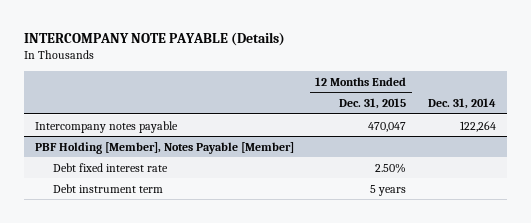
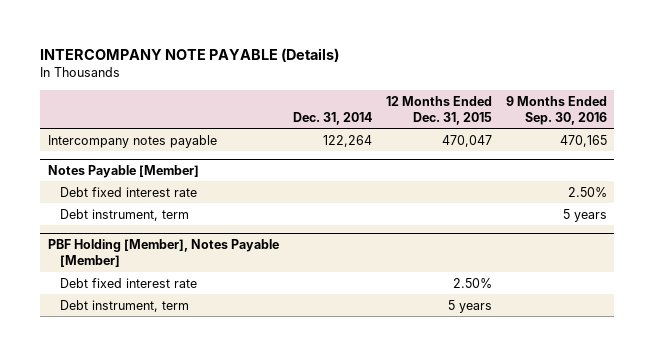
none -> [505,95,607,125] 9 Months Ended Sep. 30, 2016
none -> [47,164,199,178] Notes Payable [Member]
none -> [60,186,198,197] Debt fixed interest rate
none -> [60,208,190,221] Debt instrument, term
[52,183,163,193] Debt instrument term -> [60,299,190,312] Debt instrument, term

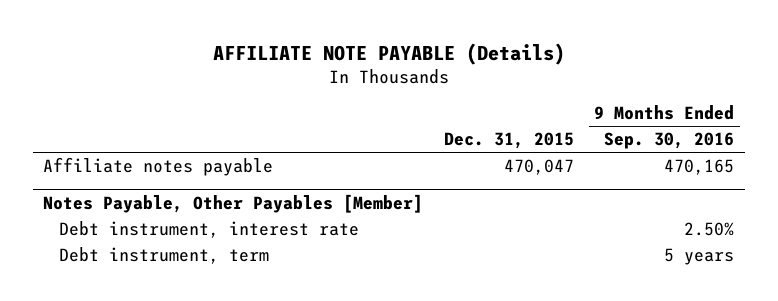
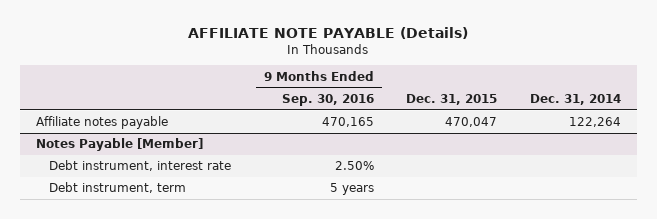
none -> [529,93,621,105] Dec. 31, 2014
[43,194,424,214] Notes Payable, Other Payables [Member] -> [35,138,203,152] Notes Payable [Member]

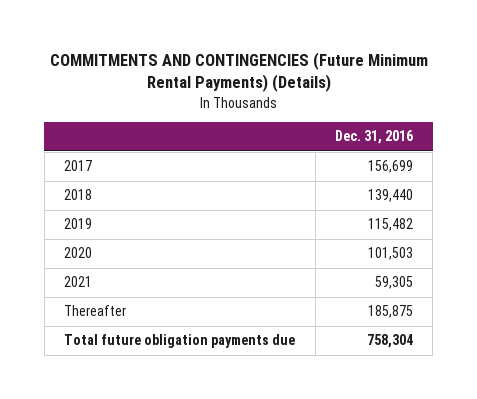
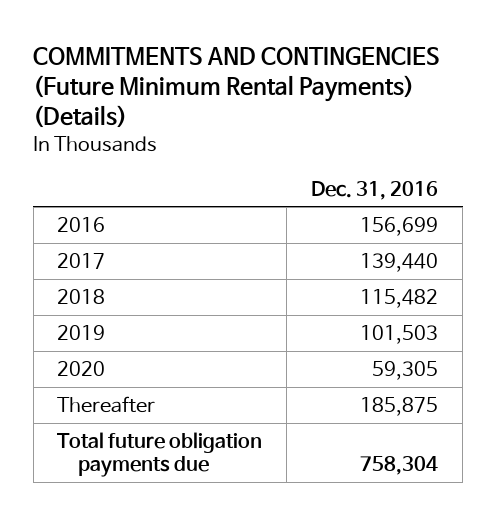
[64,276,93,288] 2021 -> none
none -> [57,216,106,232] 2016
[368,160,414,174] 156,699 -> [360,252,439,272] 139,440
[368,189,414,203] 139,440 -> [360,288,439,308] 115,482
[368,218,414,232] 115,482 -> [360,324,439,344] 101,503
[368,247,414,261] 101,503 -> [372,360,439,380] 59,305

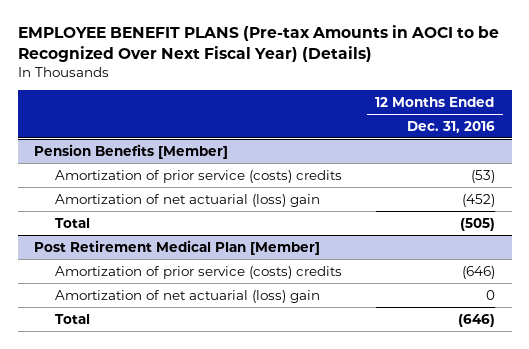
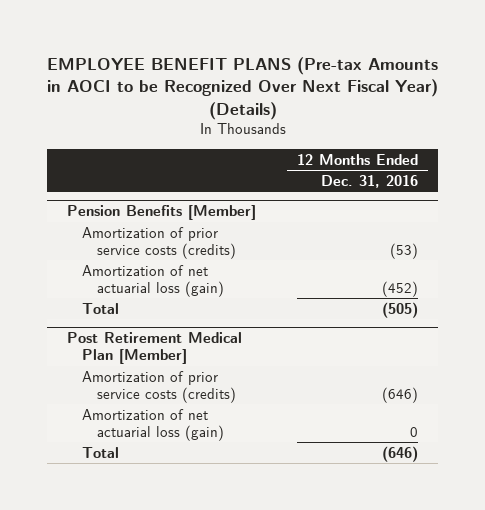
[55,169,343,183] Amortization of prior service (costs) credits -> [81,226,236,259] Amortization of prior service costs (credits)
[55,193,321,207] Amortization of net actuarial (loss) gain -> [81,264,224,297] Amortization of net actuarial loss (gain)
[55,265,343,279] Amortization of prior service (costs) credits -> [81,370,236,403] Amortization of prior service costs (credits)
[55,289,321,303] Amortization of net actuarial (loss) gain -> [81,408,224,441] Amortization of net actuarial loss (gain)

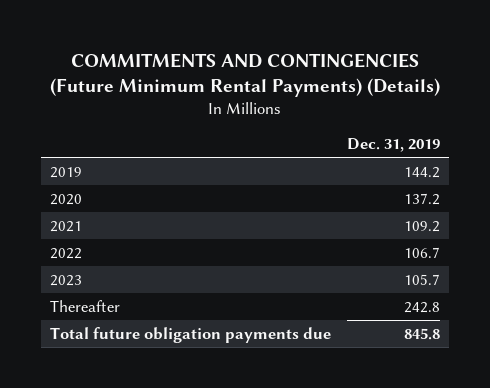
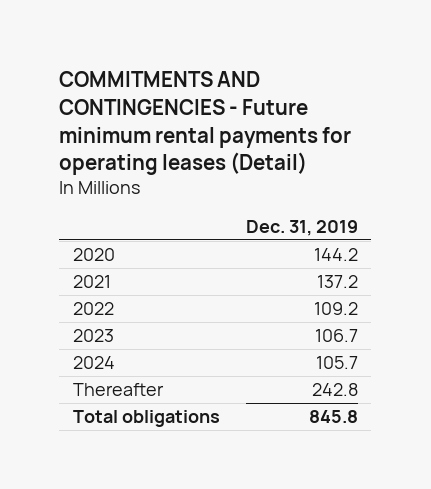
[50,52,441,98] COMMITMENTS AND CONTINGENCIES (Future Minimum Rental Payments) (Details) -> [59,71,352,176] COMMITMENTS AND CONTINGENCIES - Future minimum rental payments for operating leases (Detail)
[49,166,82,178] 2019 -> [72,248,115,262] 2020
[49,193,82,205] 2020 -> [72,275,111,289] 2021
[49,220,82,232] 2021 -> [72,302,114,316] 2022
[49,247,82,259] 2022 -> [72,329,114,343] 2023
[49,274,82,286] 2023 -> [72,356,115,370] 2024
[49,326,331,343] Total future obligation payments due -> [72,410,220,428] Total obligations

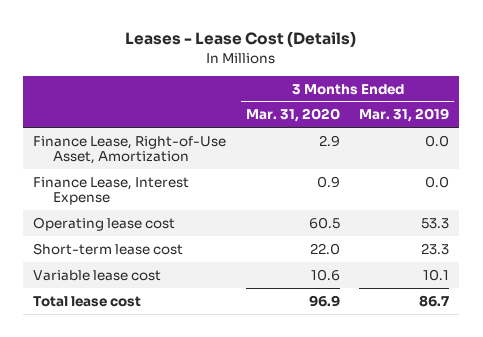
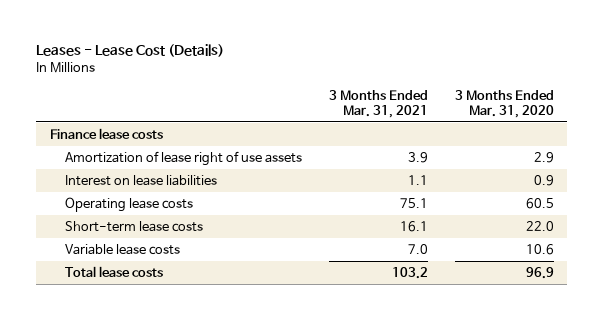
[359,108,450,123] Mar. 31, 2019 -> none
none -> [328,89,428,118] 3 Months Ended Mar. 31, 2021
none -> [49,127,163,139] Finance lease costs
[33,135,227,165] Finance Lease, Right-of-Use Asset, Amortization -> [64,150,302,166] Amortization of lease right of use assets
[33,176,190,206] Finance Lease, Interest Expense -> [64,174,217,186] Interest on lease liabilities
[33,216,176,231] Operating lease cost -> [64,196,193,212] Operating lease costs
[33,242,184,255] Short-term lease cost -> [64,220,203,232] Short-term lease costs
[33,269,162,281] Variable lease cost -> [64,243,180,255] Variable lease costs
[33,295,142,307] Total lease cost -> [64,265,163,277] Total lease costs

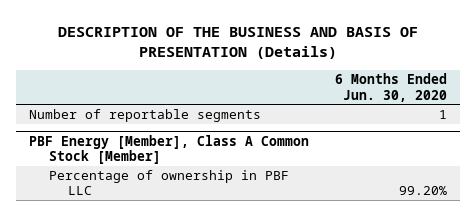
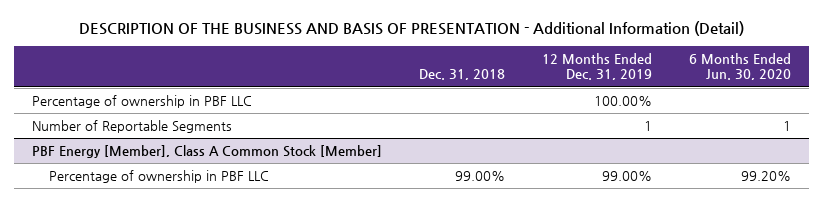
[58,26,419,60] DESCRIPTION OF THE BUSINESS AND BASIS OF PRESENTATION (Details) -> [79,21,745,37] DESCRIPTION OF THE BUSINESS AND BASIS OF PRESENTATION - Additional Information (Detail)
none -> [418,69,505,81] Dec. 31, 2018
none -> [541,53,652,81] 12 Months Ended Dec. 31, 2019
none -> [32,95,253,109] Percentage of ownership in PBF LLC
[29,109,262,123] Number of reportable segments -> [32,120,233,134] Number of Reportable Segments

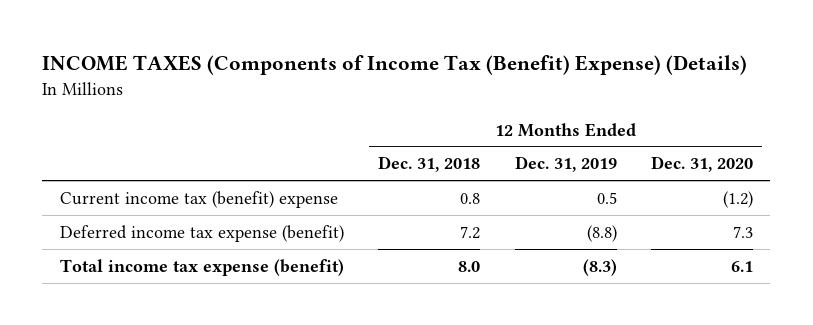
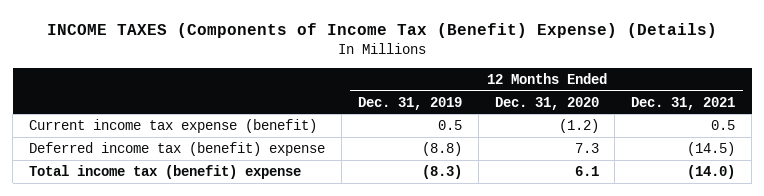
[378,156,481,173] Dec. 31, 2018 -> none
none -> [631,96,736,110] Dec. 31, 2021
[59,190,338,208] Current income tax (benefit) expense -> [29,119,318,134] Current income tax expense (benefit)
[59,224,344,242] Deferred income tax expense (benefit) -> [29,142,326,157] Deferred income tax (benefit) expense
[59,258,344,276] Total income tax expense (benefit) -> [29,165,302,180] Total income tax (benefit) expense

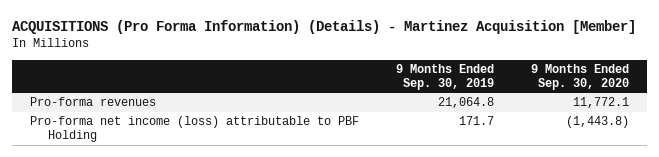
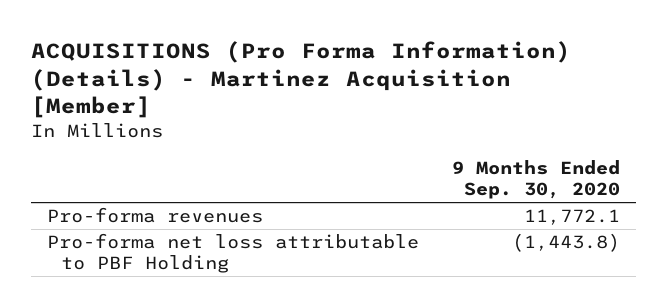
[395,63,494,91] 9 Months Ended Sep. 30, 2019 -> none
[30,116,360,143] Pro-forma net income (loss) attributable to PBF Holding -> [47,233,420,274] Pro-forma net loss attributable to PBF Holding

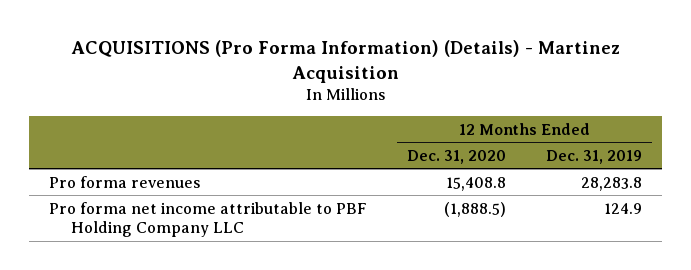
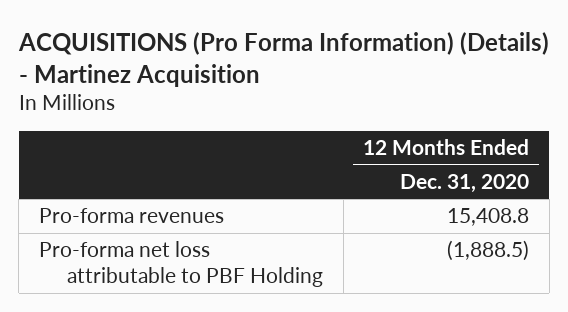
[546,149,643,164] Dec. 31, 2019 -> none
[49,175,201,188] Pro forma revenues -> [38,208,224,224] Pro-forma revenues
[49,201,368,238] Pro forma net income attributable to PBF Holding Company LLC -> [38,241,324,288] Pro-forma net loss attributable to PBF Holding

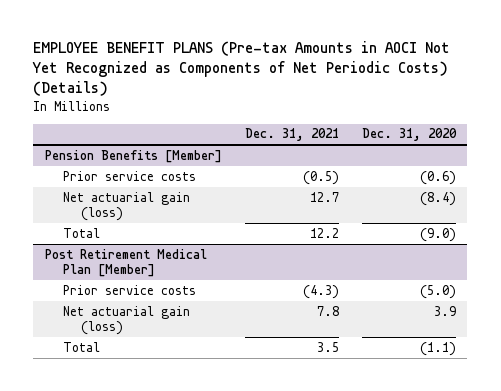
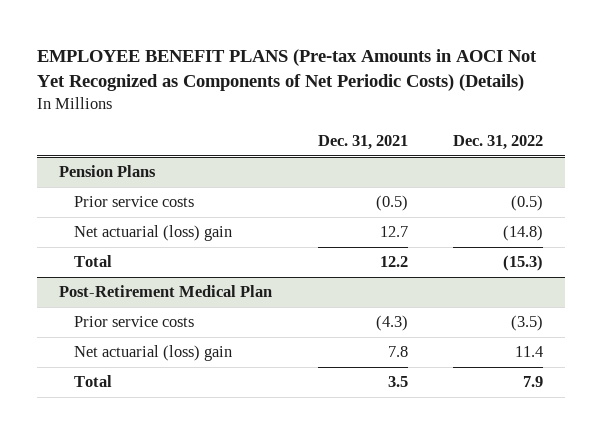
[361,128,457,142] Dec. 31, 2020 -> none
none -> [452,134,543,150] Dec. 31, 2022
[44,149,222,163] Pension Benefits [Member] -> [59,165,157,178] Pension Plans
[62,191,190,222] Net actuarial gain (loss) -> [74,225,233,242] Net actuarial (loss) gain
[44,248,207,278] Post Retirement Medical Plan [Member] -> [59,285,273,298] Post-Retirement Medical Plan
[62,305,190,336] Net actuarial gain (loss) -> [74,345,233,362] Net actuarial (loss) gain

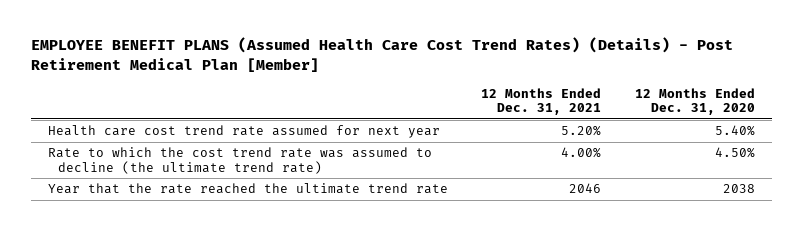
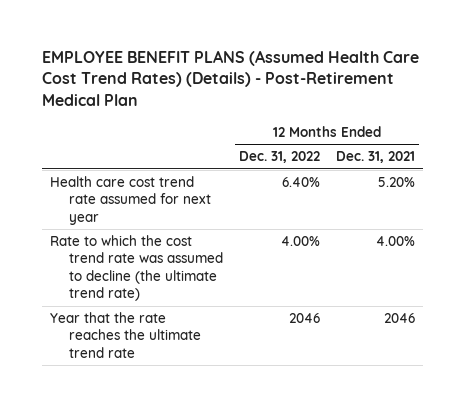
[30,37,733,72] EMPLOYEE BENEFIT PLANS (Assumed Health Care Cost Trend Rates) (Details) - Post Retirement Medical Plan [Member] -> [41,50,419,106] EMPLOYEE BENEFIT PLANS (Assumed Health Care Cost Trend Rates) (Details) - Post-Retirement Medical Plan
[635,87,756,116] 12 Months Ended Dec. 31, 2020 -> none
none -> [239,151,321,164] Dec. 31, 2022
[47,183,448,195] Year that the rate reached the ultimate trend rate -> [49,312,202,358] Year that the rate reaches the ultimate trend rate

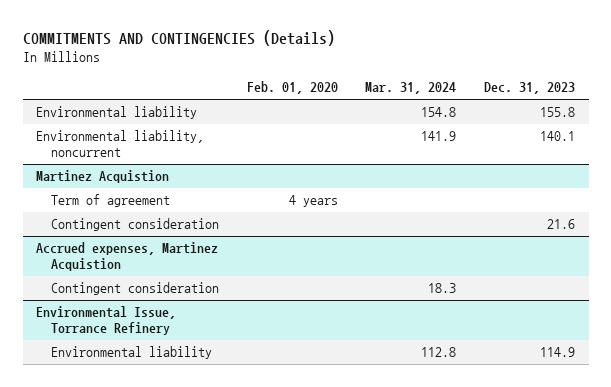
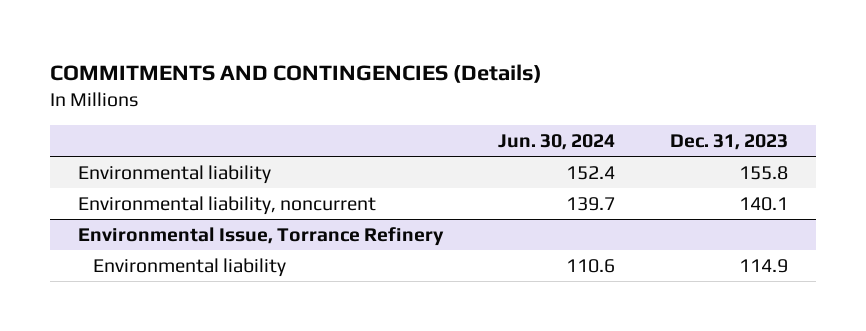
[246,81,338,95] Feb. 01, 2020 -> none
[365,82,457,95] Mar. 31, 2024 -> none
none -> [497,133,615,150] Jun. 30, 2024
[36,170,170,184] Martinez Acquistion -> none
[50,194,170,208] Term of agreement -> none
[50,218,219,232] Contingent consideration -> none
[36,242,219,272] Accrued expenses, Martinez Acquistion -> none
[50,282,219,296] Contingent consideration -> none

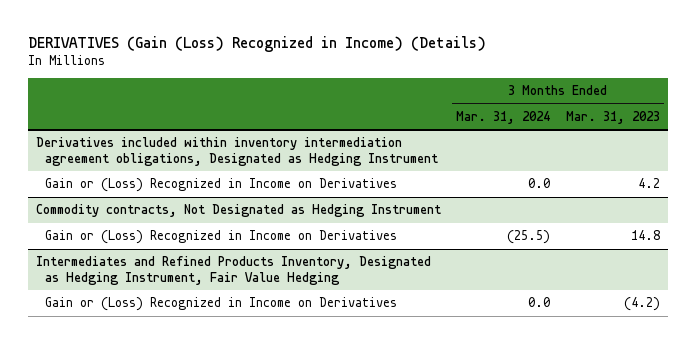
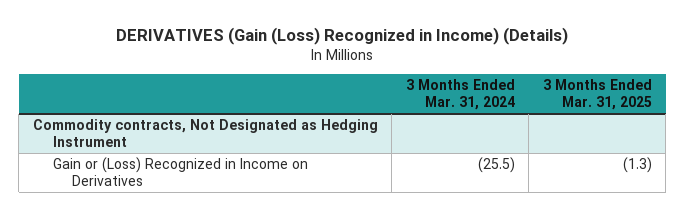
[566,111,661,125] Mar. 31, 2023 -> none
none -> [542,78,652,111] 3 Months Ended Mar. 31, 2025
[35,137,439,166] Derivatives included within inventory intermediation agreement obligations, Designated as Hedging Instrument -> none
[45,178,398,193] Gain or (Loss) Recognized in Income on Derivatives -> none
[35,256,431,285] Intermediates and Refined Products Inventory, Designated as Hedging Instrument, Fair Value Hedging -> none
[45,297,398,312] Gain or (Loss) Recognized in Income on Derivatives -> none

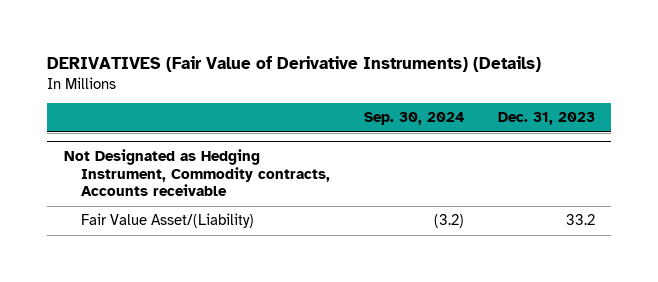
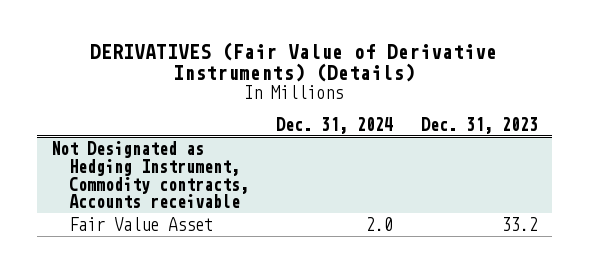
[363,112,464,126] Sep. 30, 2024 -> none
none -> [276,116,394,134] Dec. 31, 2024
[80,213,254,229] Fair Value Asset/(Liability) -> [68,216,213,231] Fair Value Asset

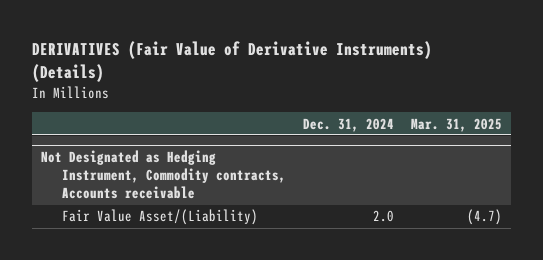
[420,116,538,134] Dec. 31, 2023 -> none
none -> [411,117,503,132] Mar. 31, 2025
[68,216,213,231] Fair Value Asset -> [62,209,259,226] Fair Value Asset/(Liability)

